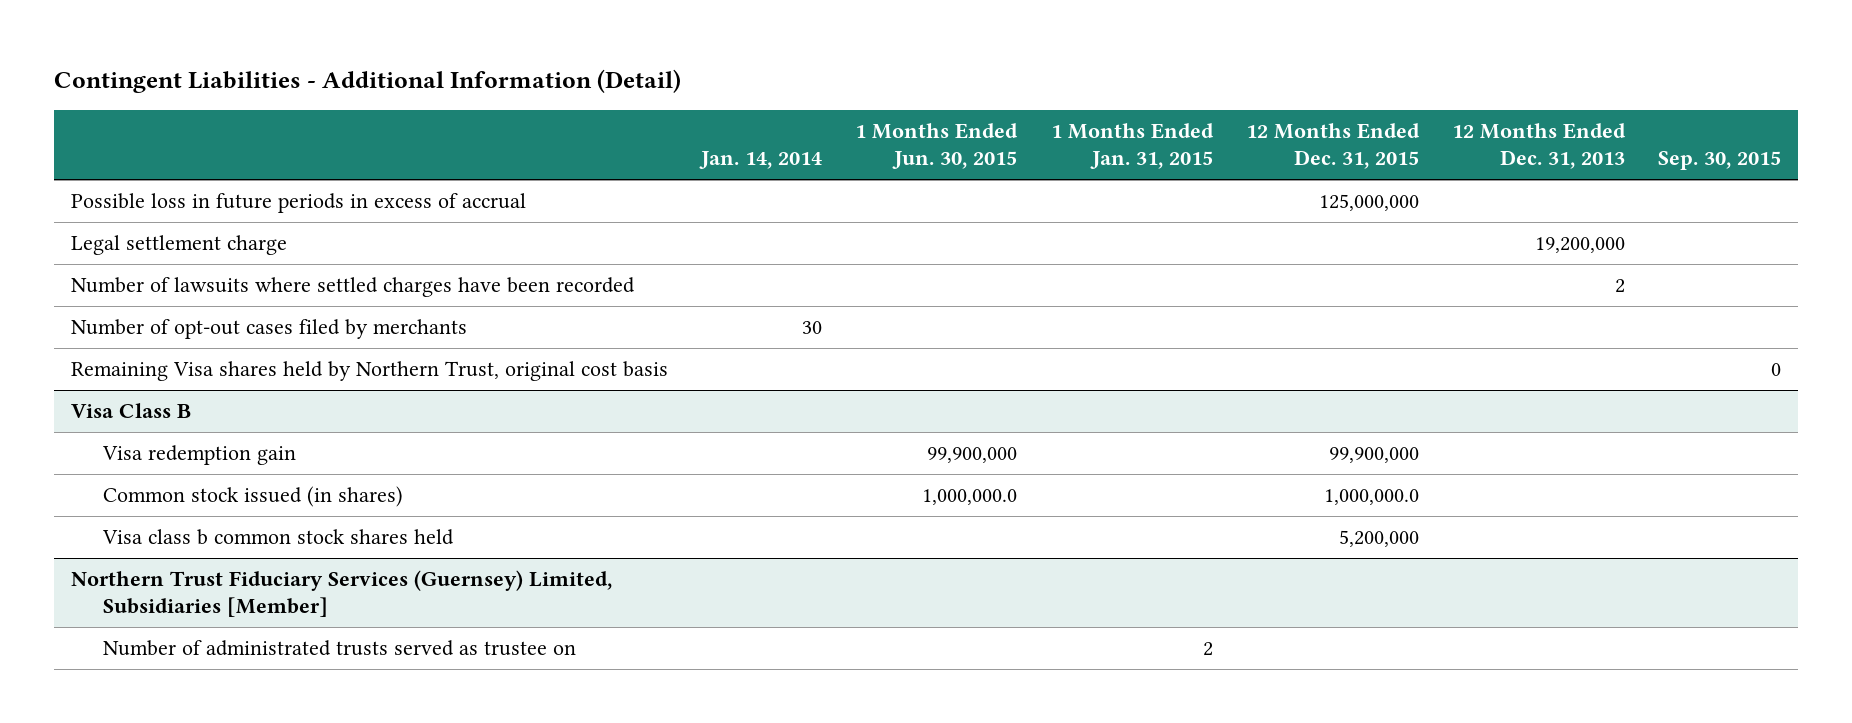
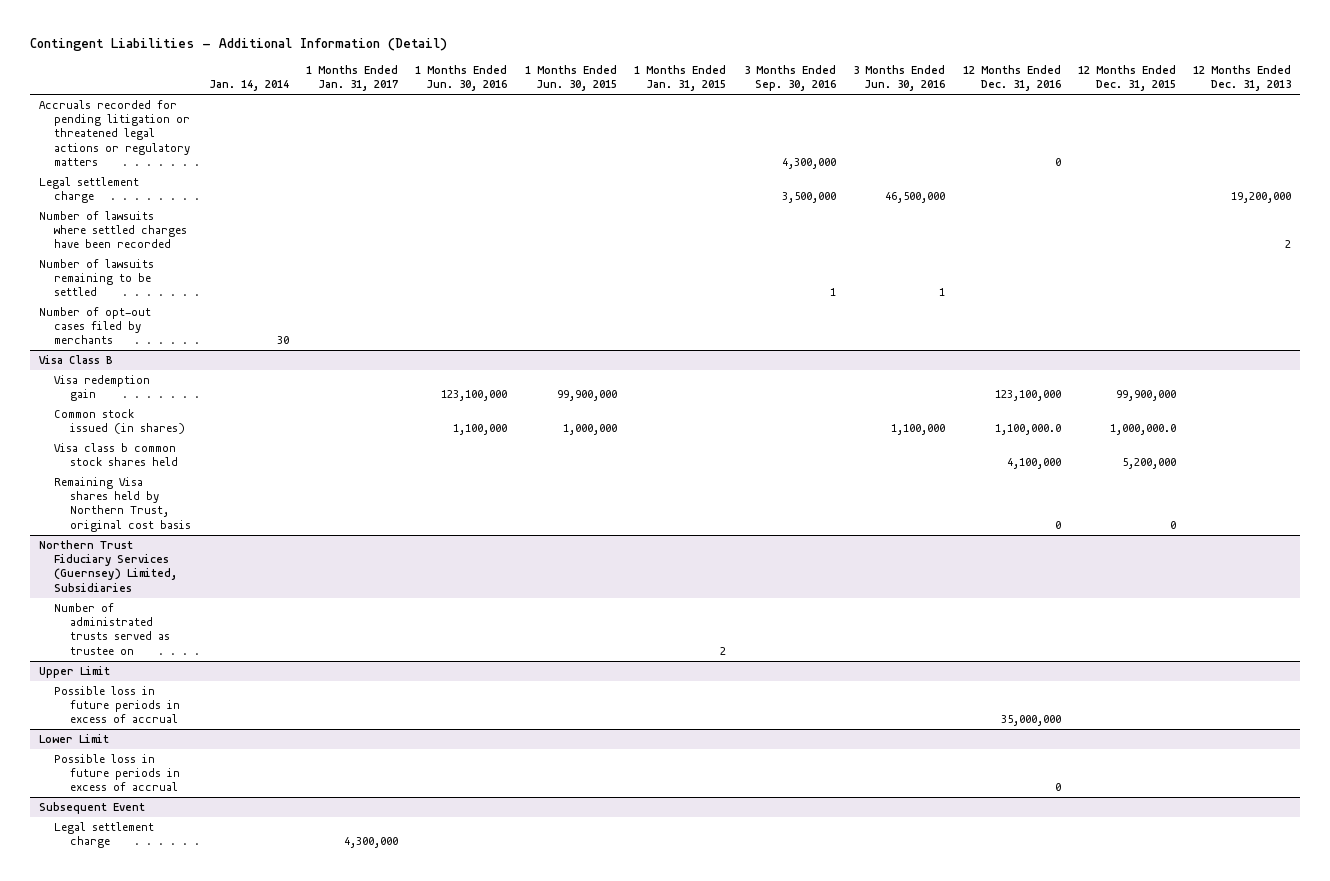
[1658,151,1782,171] Sep. 30, 2015 -> none
none -> [305,65,398,92] 1 Months Ended Jan. 31, 2017
none -> [415,65,508,92] 1 Months Ended Jun. 30, 2016
none -> [743,65,836,92] 3 Months Ended Sep. 30, 2016
none -> [853,65,946,92] 3 Months Ended Jun. 30, 2016
none -> [962,65,1061,92] 12 Months Ended Dec. 31, 2016
[70,193,526,214] Possible loss in future periods in excess of accrual -> none
none -> [38,100,191,166] Accruals recorded for pending litigation or threatened legal actions or regulatory matters
none -> [38,259,154,297] Number of lawsuits remaining to be settled
[70,361,668,382] Remaining Visa shares held by Northern Trust, original cost basis -> none
[922,489,1018,506] 1,000,000.0 -> [562,424,617,436] 1,000,000
none -> [54,477,192,532] Remaining Visa shares held by Northern Trust, original cost basis
[70,570,612,618] Northern Trust Fiduciary Services (Guernsey) Limited, Subsidiaries [Member] -> [38,540,178,592] Northern Trust Fiduciary Services (Guernsey) Limited, Subsidiaries
none -> [38,666,110,679] Upper Limit
none -> [54,686,181,724] Possible loss in future periods in excess of accrual
none -> [38,734,109,744] Lower Limit
none -> [54,754,181,792] Possible loss in future periods in excess of accrual
none -> [38,802,145,815] Subsequent Event
none -> [54,822,155,849] Legal settlement charge

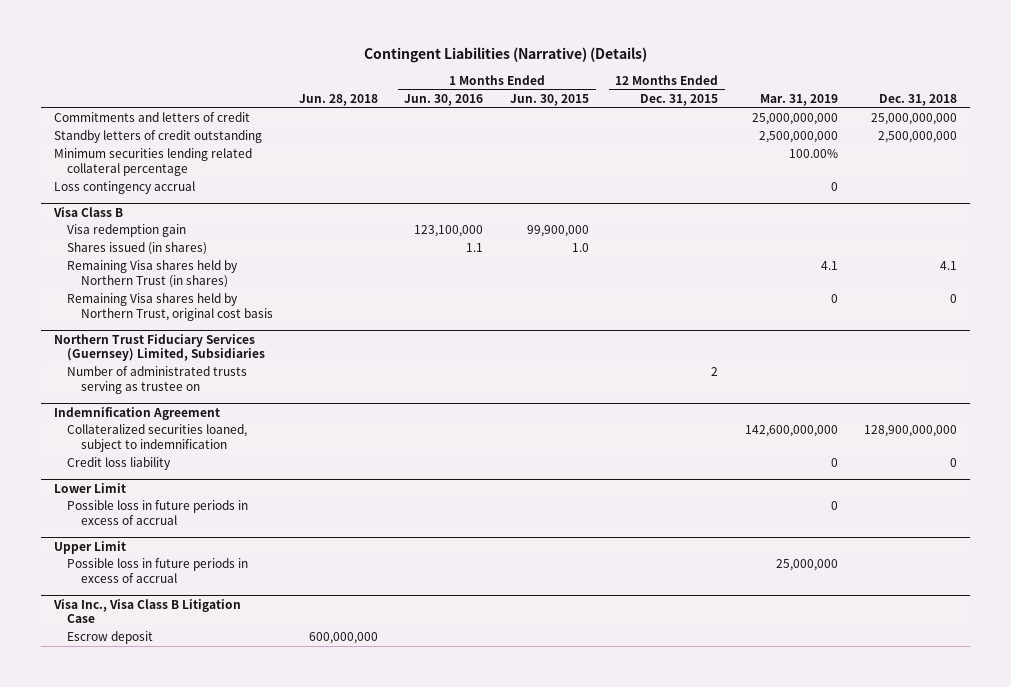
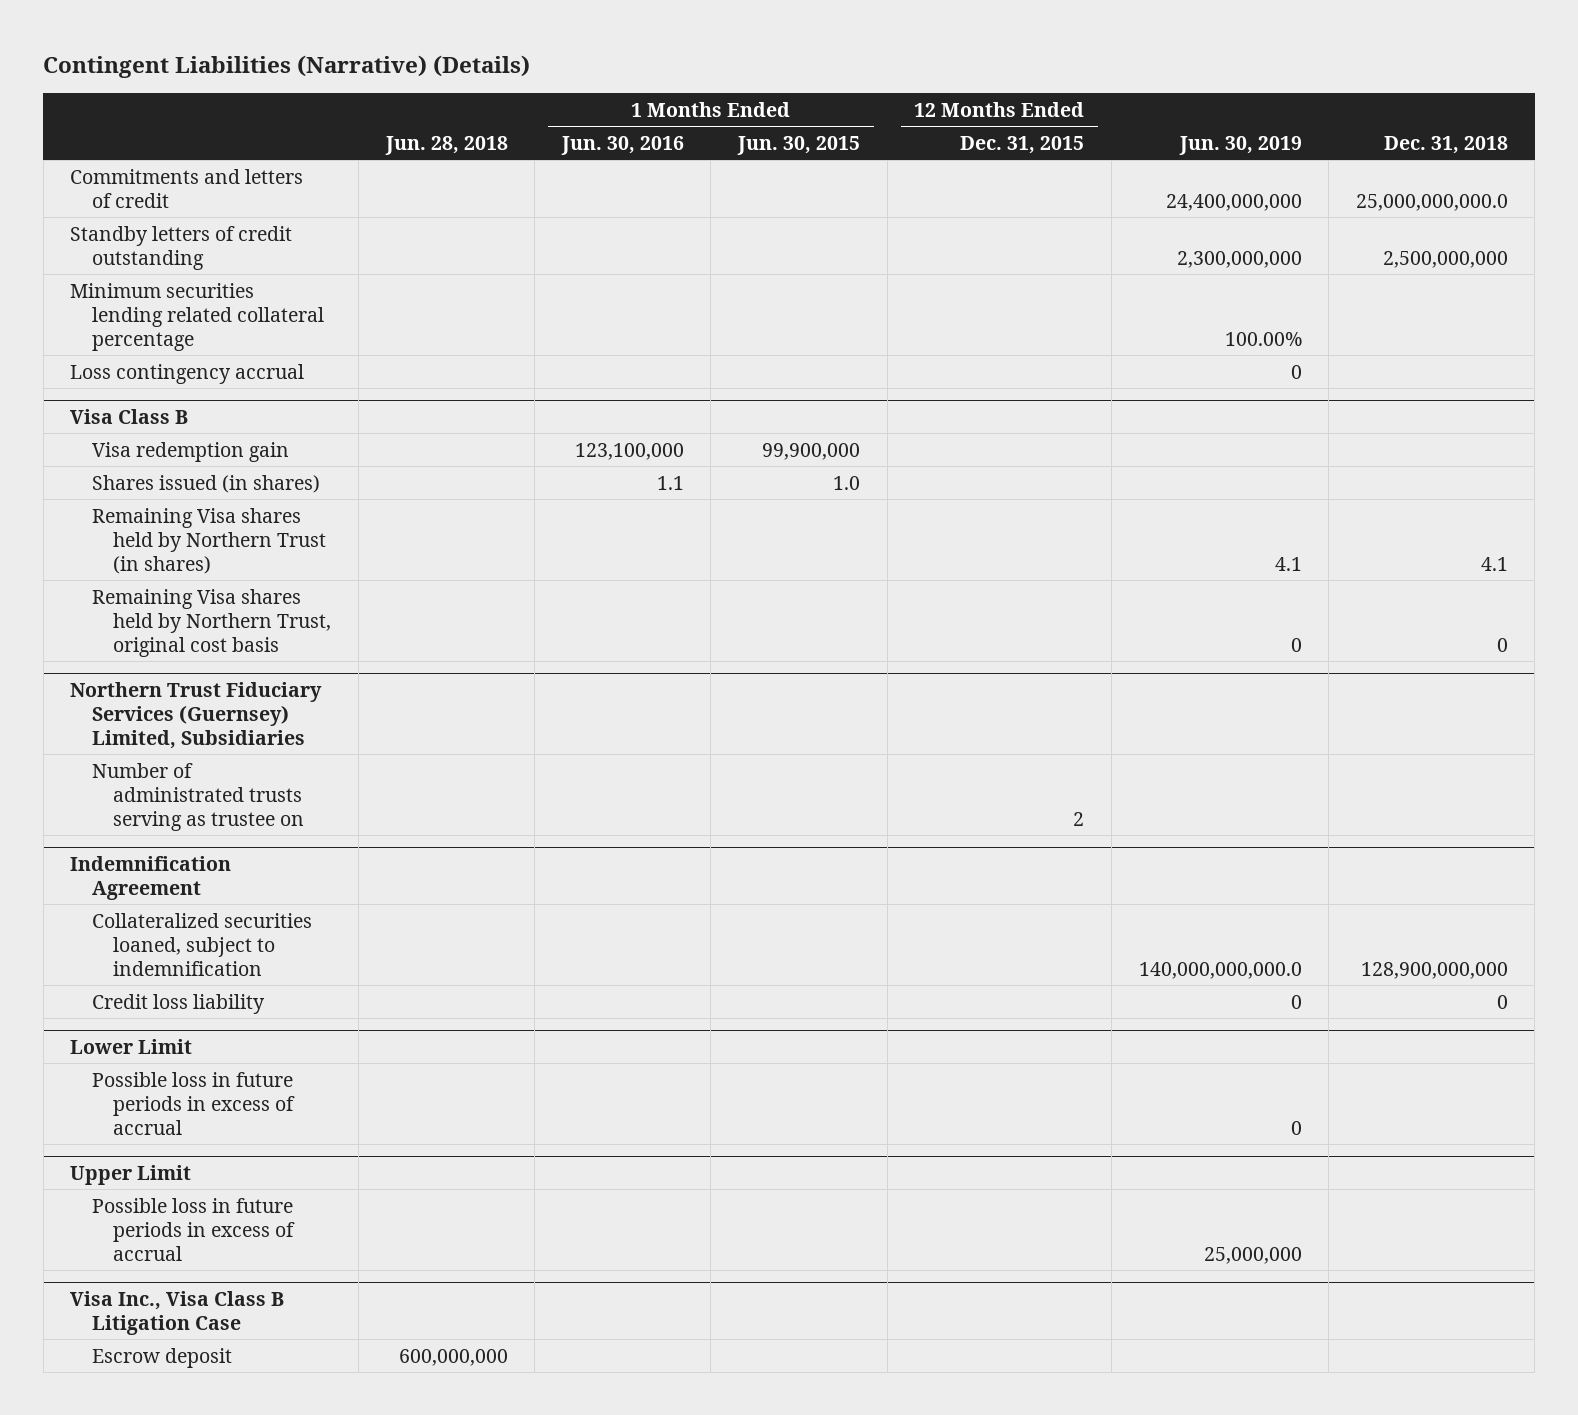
[759,93,838,106] Mar. 31, 2019 -> none
none -> [1178,135,1302,155] Jun. 30, 2019
[871,113,958,126] 25,000,000,000 -> [1355,193,1508,211] 25,000,000,000.0

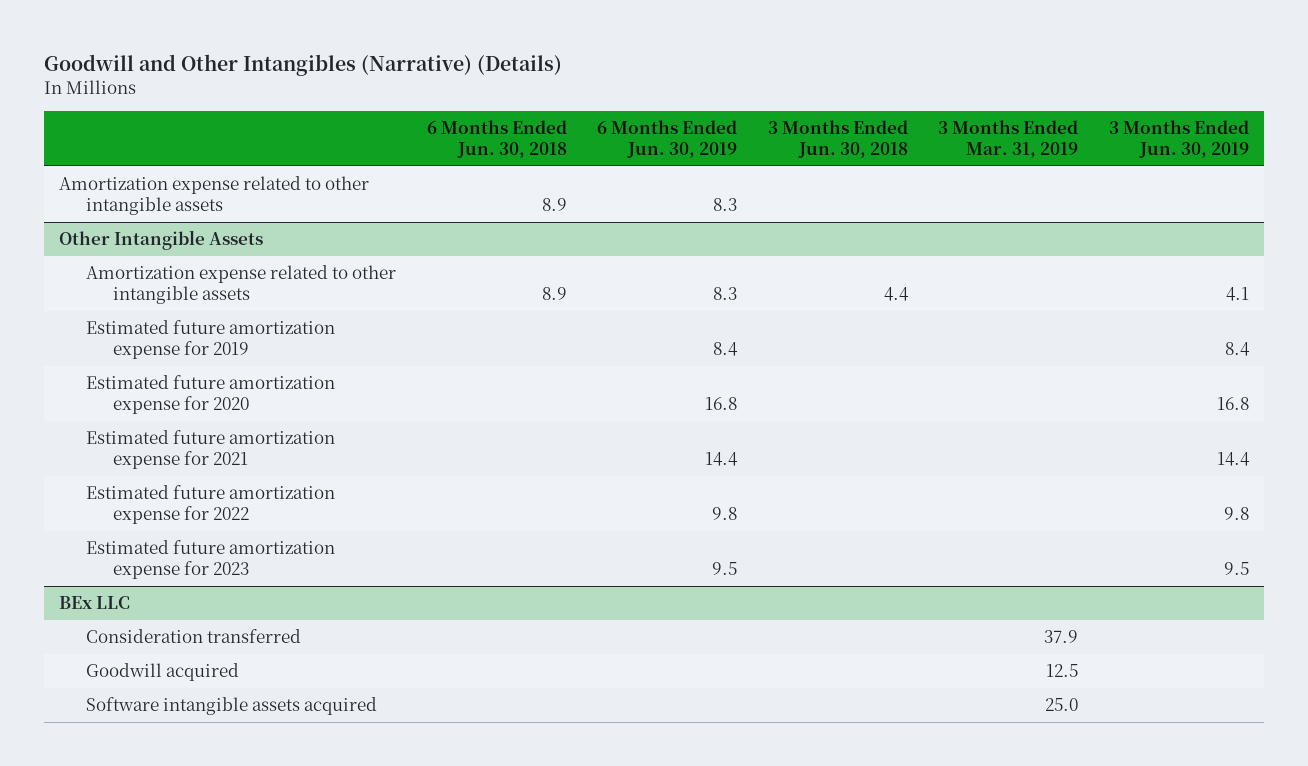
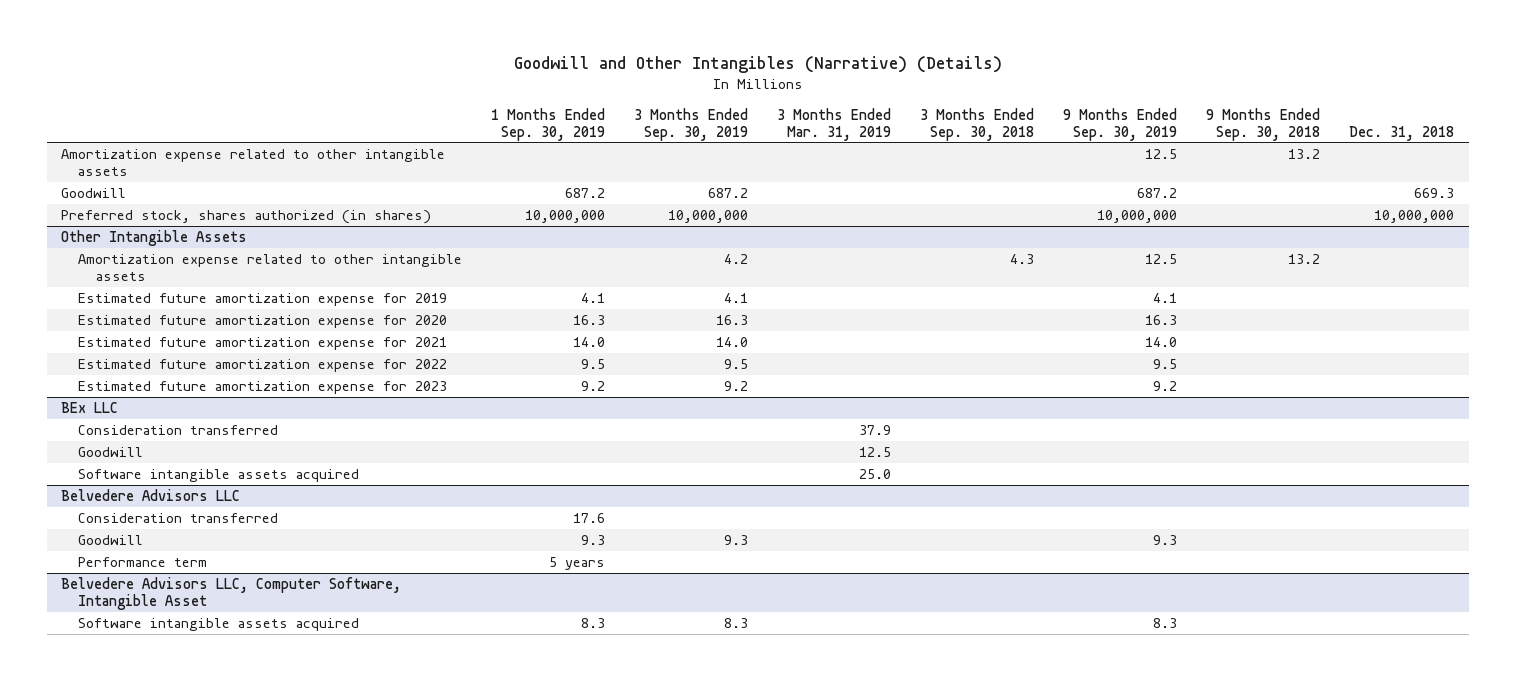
[426,119,567,158] 6 Months Ended Jun. 30, 2018 -> none
[597,119,738,158] 6 Months Ended Jun. 30, 2019 -> none
[767,119,908,158] 3 Months Ended Jun. 30, 2018 -> none
[1108,119,1249,158] 3 Months Ended Jun. 30, 2019 -> none
none -> [491,107,606,141] 1 Months Ended Sep. 30, 2019
none -> [634,107,749,141] 3 Months Ended Sep. 30, 2019
none -> [920,107,1035,141] 3 Months Ended Sep. 30, 2018
none -> [1063,107,1178,141] 9 Months Ended Sep. 30, 2019
none -> [1206,107,1321,141] 9 Months Ended Sep. 30, 2018
none -> [1349,125,1455,141] Dec. 31, 2018
none -> [61,187,127,198] Goodwill
none -> [61,209,432,224] Preferred stock, shares authorized (in shares)
[86,663,240,682] Goodwill acquired -> [78,446,144,457] Goodwill
none -> [61,488,241,501] Belvedere Advisors LLC
none -> [78,512,279,523] Consideration transferred
none -> [78,534,144,545] Goodwill
none -> [78,556,208,567] Performance term
none -> [61,576,402,610] Belvedere Advisors LLC, Computer Software, Intangible Asset
none -> [78,617,360,631] Software intangible assets acquired

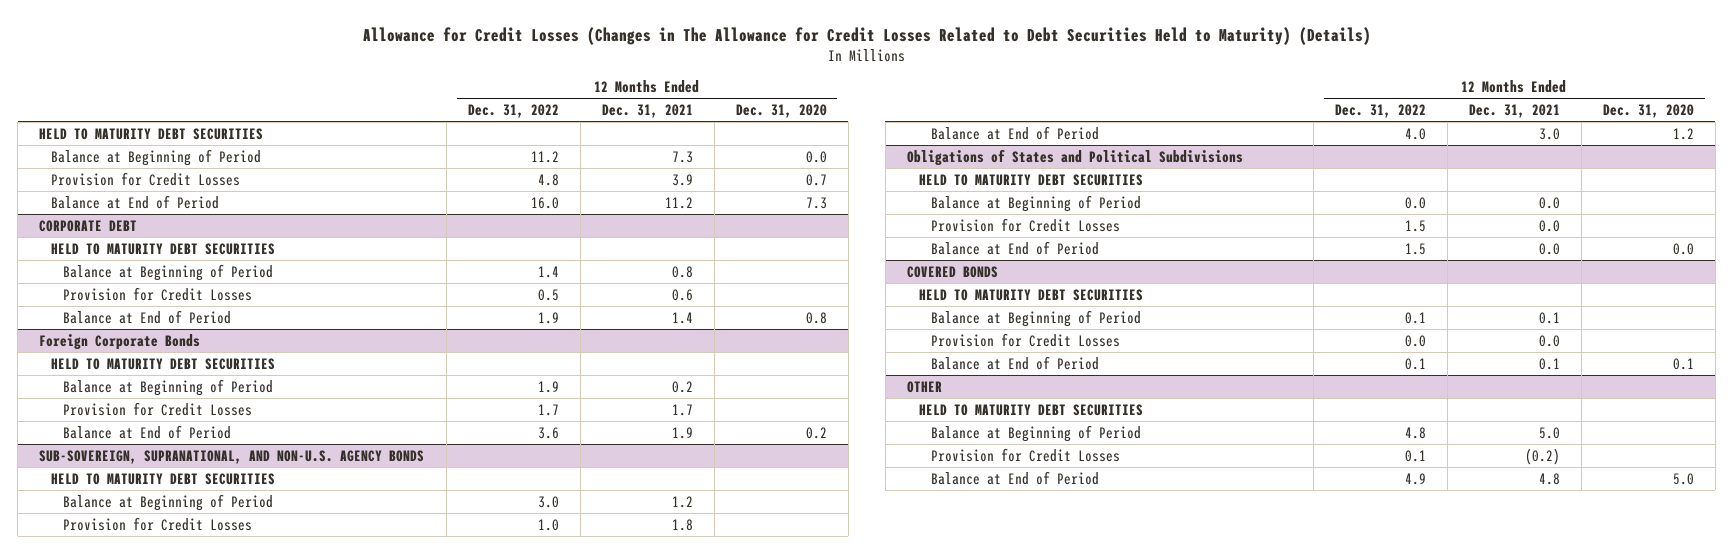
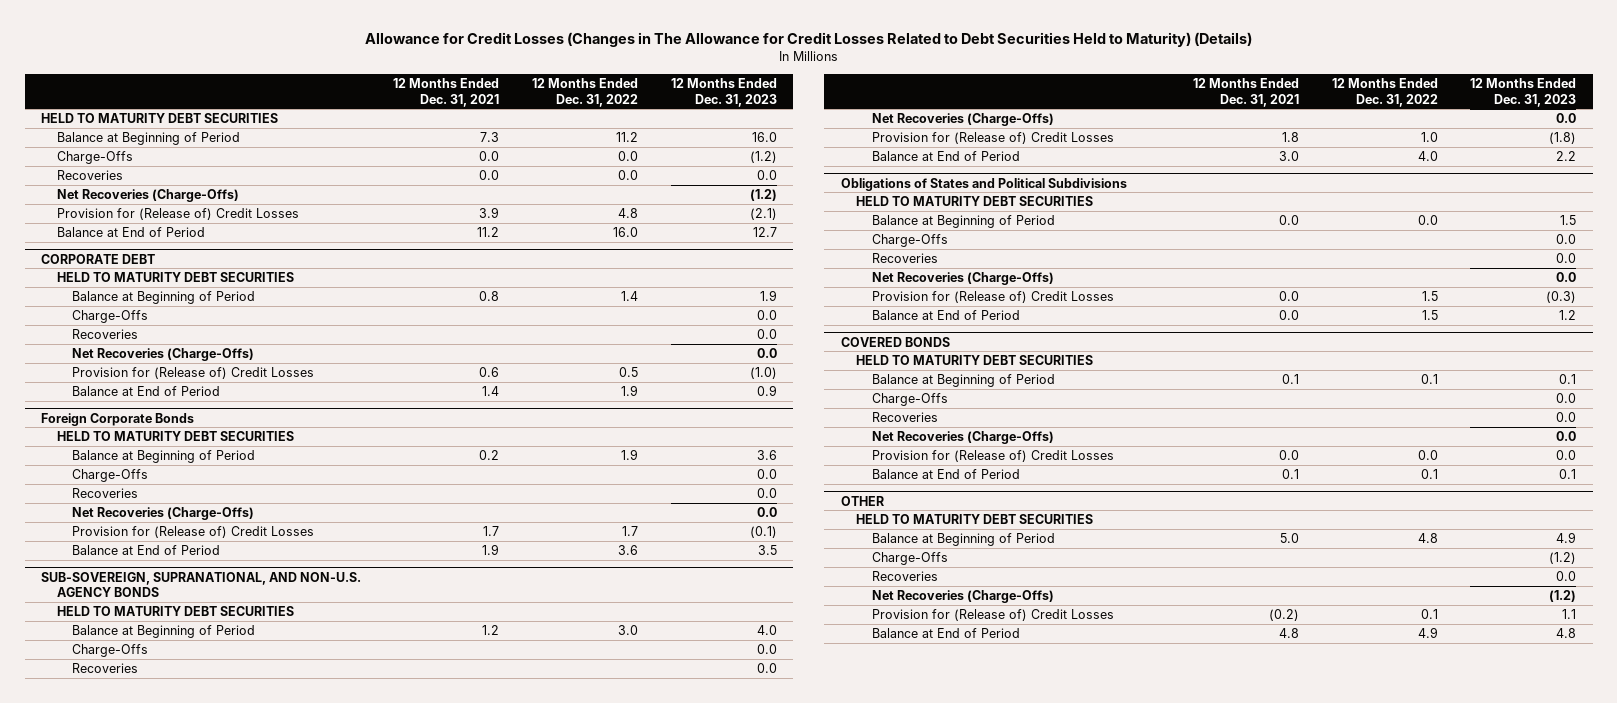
[735,104,827,119] Dec. 31, 2020 -> none
none -> [670,78,777,107] 12 Months Ended Dec. 31, 2023
none -> [56,150,133,164] Charge-Offs
none -> [56,169,123,180] Recoveries
none -> [56,188,239,202] Net Recoveries (Charge-Offs)
[51,171,241,186] Provision for Credit Losses -> [56,207,299,220] Provision for (Release of) Credit Losses
none -> [72,309,149,323] Charge-Offs
none -> [72,328,139,339] Recoveries
none -> [72,347,255,361] Net Recoveries (Charge-Offs)
[63,286,253,301] Provision for Credit Losses -> [72,366,315,379] Provision for (Release of) Credit Losses
none -> [72,468,149,482] Charge-Offs
none -> [72,487,139,498] Recoveries
none -> [72,506,255,520] Net Recoveries (Charge-Offs)
[63,401,253,416] Provision for Credit Losses -> [72,525,315,538] Provision for (Release of) Credit Losses
none -> [72,643,149,657] Charge-Offs
none -> [72,662,139,673] Recoveries
none -> [872,112,1055,126] Net Recoveries (Charge-Offs)
[63,516,253,531] Provision for Credit Losses -> [872,131,1115,144] Provision for (Release of) Credit Losses
none -> [872,233,949,247] Charge-Offs
none -> [872,252,939,263] Recoveries
none -> [872,271,1055,285] Net Recoveries (Charge-Offs)
[930,217,1120,232] Provision for Credit Losses -> [872,290,1115,303] Provision for (Release of) Credit Losses
none -> [872,392,949,406] Charge-Offs
none -> [872,411,939,422] Recoveries
none -> [872,430,1055,444] Net Recoveries (Charge-Offs)
[930,332,1120,347] Provision for Credit Losses -> [872,449,1115,462] Provision for (Release of) Credit Losses
none -> [872,551,949,565] Charge-Offs
none -> [872,570,939,581] Recoveries
none -> [872,589,1055,603] Net Recoveries (Charge-Offs)
[930,447,1120,462] Provision for Credit Losses -> [872,608,1115,621] Provision for (Release of) Credit Losses

